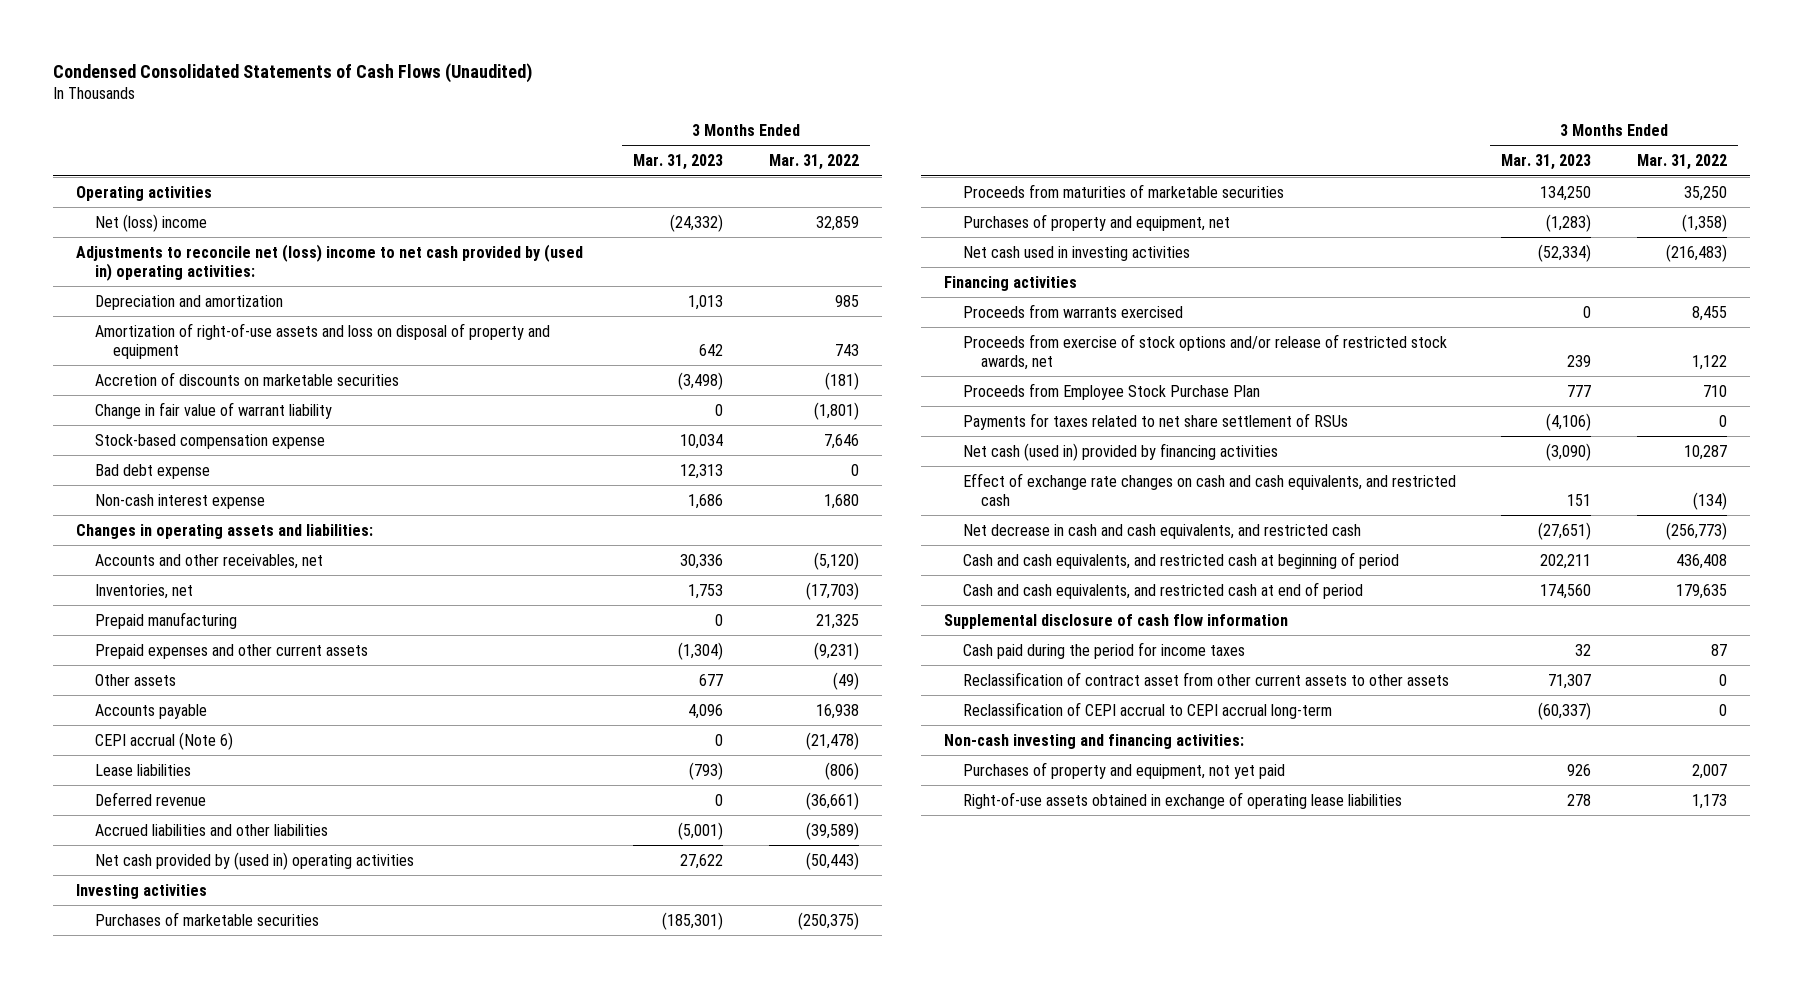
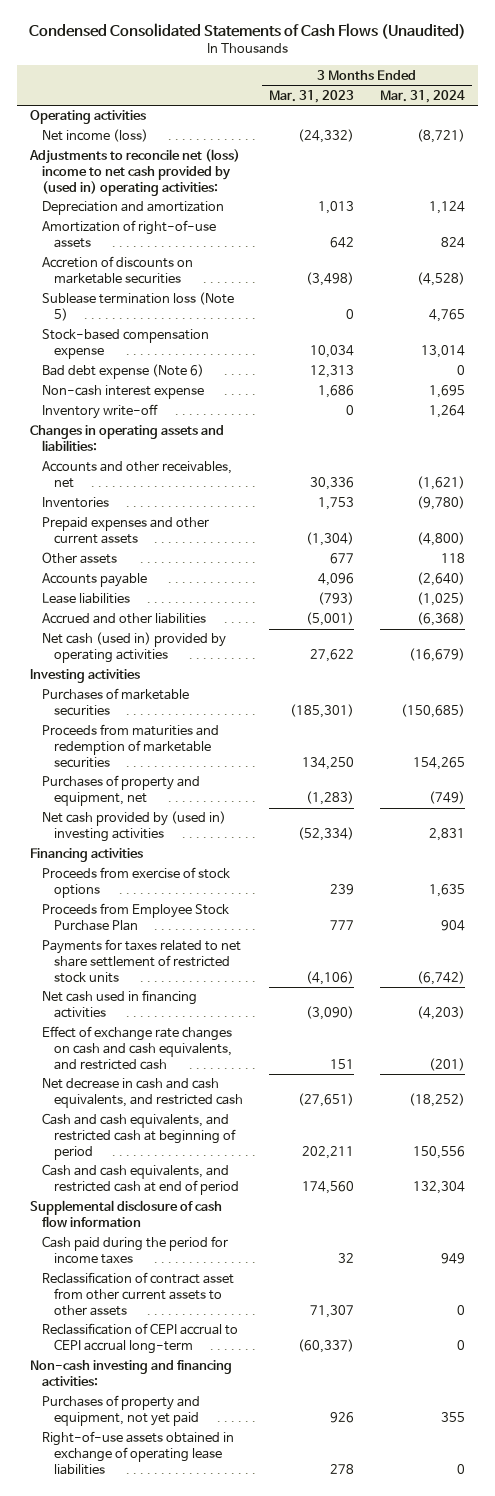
[768,154,859,171] Mar. 31, 2022 -> none
none -> [380,89,466,103] Mar. 31, 2024
[94,213,207,232] Net (loss) income -> [41,129,148,143] Net income (loss)
[94,322,550,359] Amortization of right-of-use assets and loss on disposal of property and equipment -> [41,220,216,249] Amortization of right-of-use assets
[94,401,332,419] Change in fair value of warrant liability -> none
none -> [41,292,234,322] Sublease termination loss (Note 5)
[94,463,210,479] Bad debt expense -> [41,364,204,380] Bad debt expense (Note 6)
none -> [41,404,158,420] Inventory write-off
[94,611,237,629] Prepaid manufacturing -> none
[94,583,193,599] Inventories, net -> [41,497,109,509] Inventories
[94,731,233,750] CEPI accrual (Note 6) -> none
[94,791,206,806] Deferred revenue -> none
[94,823,328,836] Accrued liabilities and other liabilities -> [41,613,206,625] Accrued and other liabilities
[94,851,414,870] Net cash provided by (used in) operating activities -> [41,632,226,664] Net cash (used in) provided by operating activities
[962,183,1284,198] Proceeds from maturities of marketable securities -> [41,724,219,768] Proceeds from maturities and redemption of marketable securities
[962,245,1190,261] Net cash used in investing activities -> [41,811,226,843] Net cash provided by (used in) investing activities
[962,303,1183,318] Proceeds from warrants exercised -> none
[962,333,1447,370] Proceeds from exercise of stock options and/or release of restricted stock awards, net -> [41,867,230,899] Proceeds from exercise of stock options
[962,412,1348,430] Payments for taxes related to net share settlement of RSUs -> [41,939,241,983] Payments for taxes related to net share settlement of restricted stock units
[962,442,1278,461] Net cash (used in) provided by financing activities -> [41,990,197,1019] Net cash used in financing activities

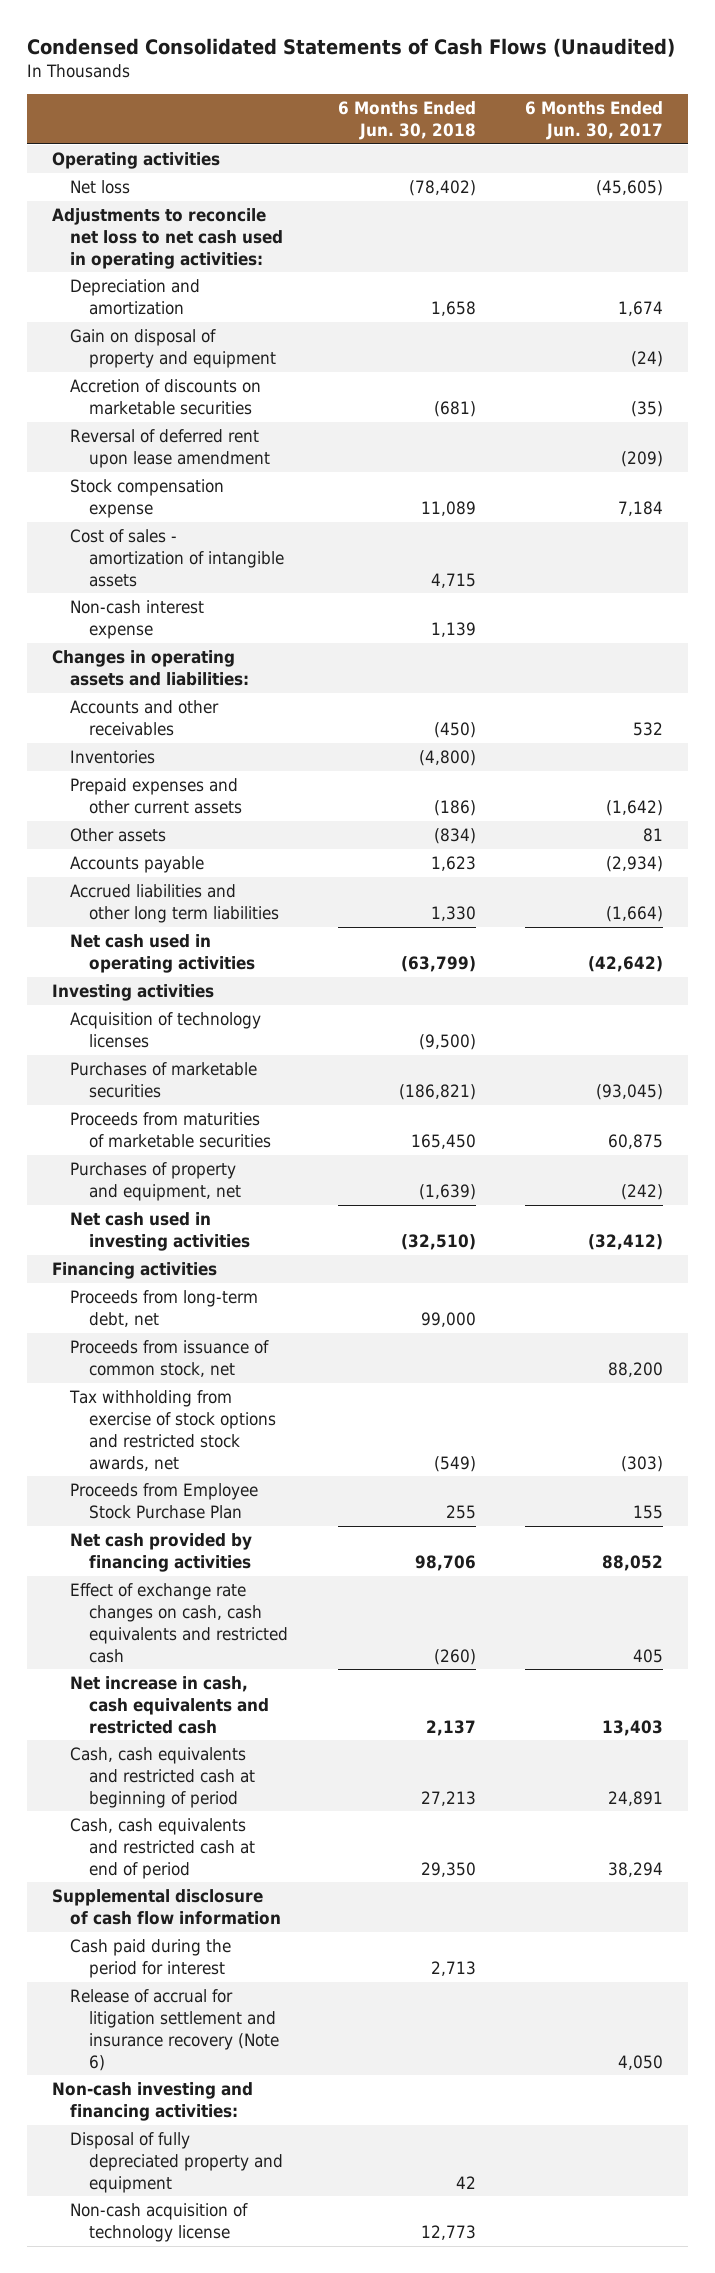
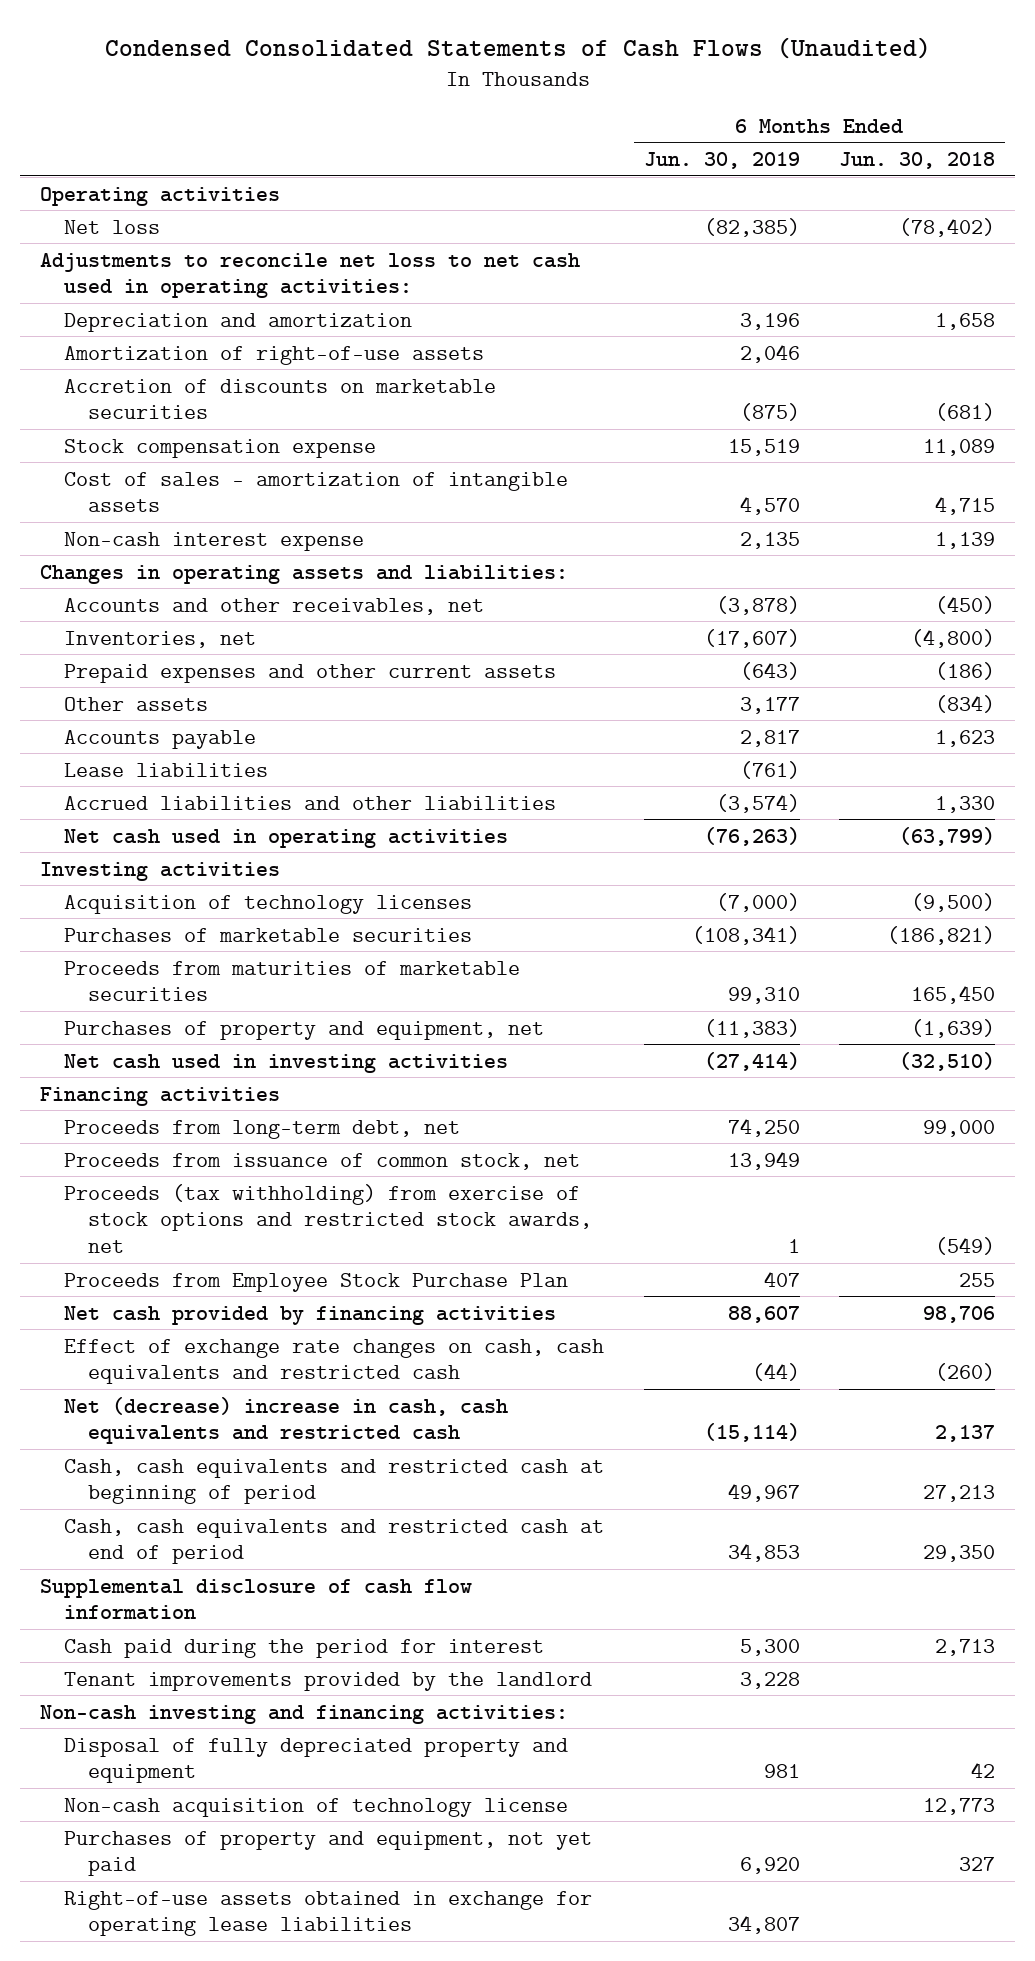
[525,101,664,141] 6 Months Ended Jun. 30, 2017 -> none
none -> [643,151,800,169] Jun. 30, 2019
[70,329,276,368] Gain on disposal of property and equipment -> none
none -> [63,345,484,365] Amortization of right-of-use assets
[70,429,270,468] Reversal of deferred rent upon lease amendment -> none
[70,700,220,736] Accounts and other receivables -> [63,597,484,615] Accounts and other receivables, net
[70,750,156,765] Inventories -> [63,630,256,648] Inventories, net
none -> [63,762,268,777] Lease liabilities
[70,884,279,923] Accrued liabilities and other long term liabilities -> [63,795,556,810] Accrued liabilities and other liabilities
[69,1390,276,1471] Tax withholding from exercise of stock options and restricted stock awards, net -> [63,1183,592,1254] Proceeds (tax withholding) from exercise of stock options and restricted stock awards, net
[70,1676,269,1734] Net increase in cash, cash equivalents and restricted cash -> [63,1396,508,1445] Net (decrease) increase in cash, cash equivalents and restricted cash
[70,1989,279,2071] Release of accrual for litigation settlement and insurance recovery (Note 6) -> none
none -> [63,1671,592,1691] Tenant improvements provided by the landlord
none -> [63,1830,592,1877] Purchases of property and equipment, not yet paid
none -> [63,1890,592,1937] Right-of-use assets obtained in exchange for operating lease liabilities

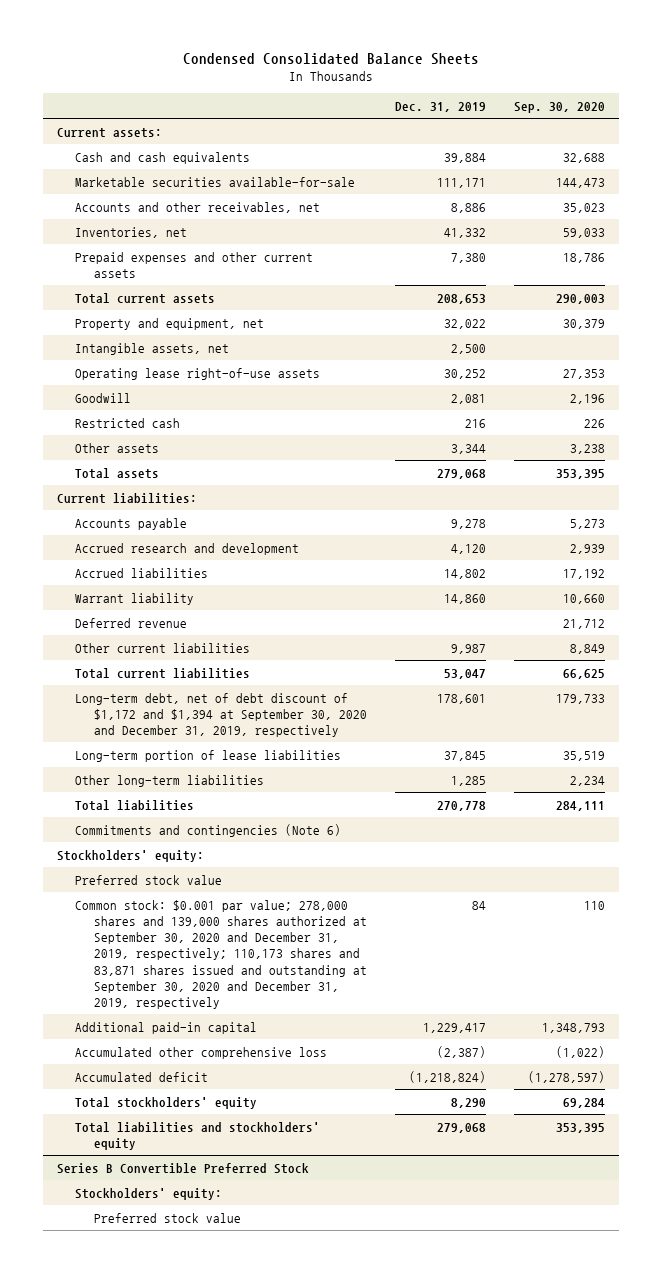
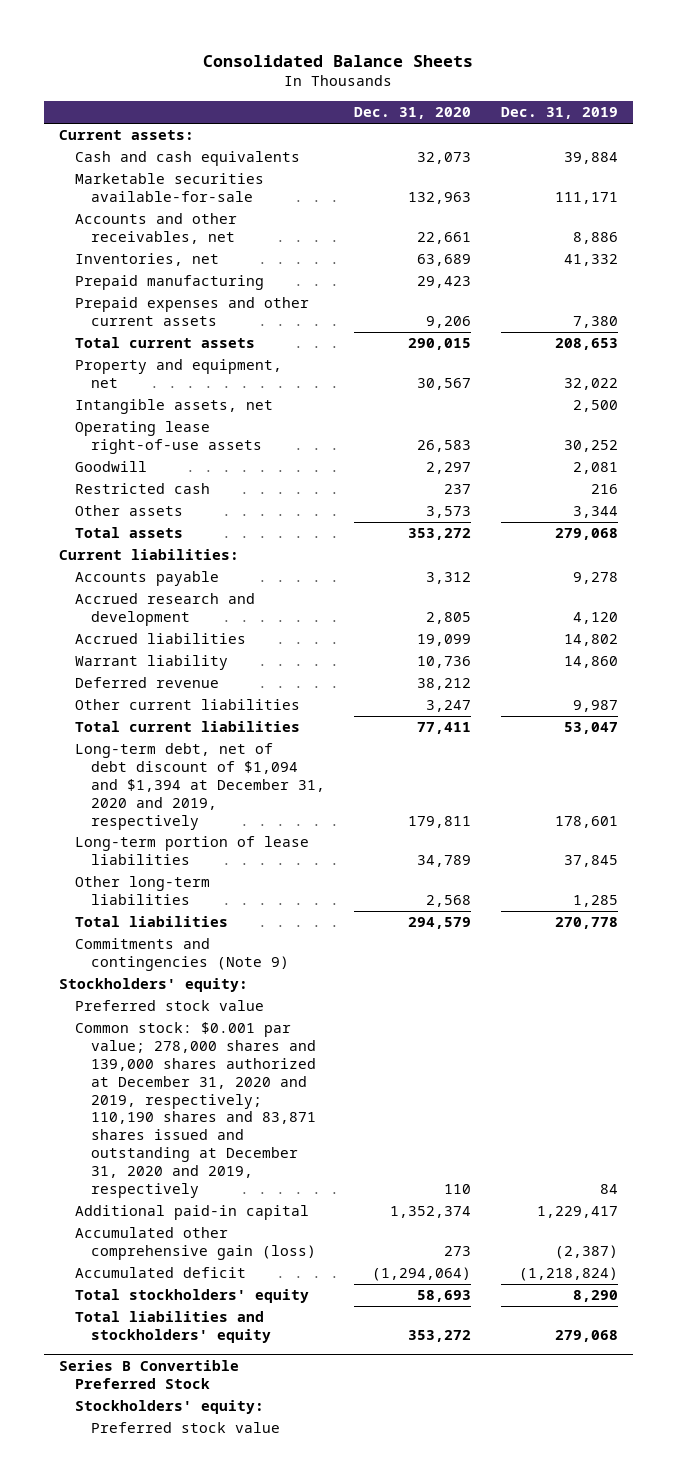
[183,52,480,65] Condensed Consolidated Balance Sheets -> [203,54,474,67] Consolidated Balance Sheets
[514,101,606,113] Sep. 30, 2020 -> none
none -> [354,107,472,120] Dec. 31, 2020
none -> [74,275,264,291] Prepaid manufacturing
[75,692,368,738] Long-term debt, net of debt discount of $1,172 and $1,394 at September 30, 2020 and December 31, 2019, respectively -> [74,743,325,830] Long-term debt, net of debt discount of $1,094 and $1,394 at December 31, 2020 and 2019, respectively
[75,823,342,837] Commitments and contingencies (Note 6) -> [74,938,289,972] Commitments and contingencies (Note 9)
[75,899,368,1009] Common stock: $0.001 par value; 278,000 shares and 139,000 shares authorized at September 30, 2020 and December 31, 2019, respectively; 110,173 shares and 83,871 shares issued and outstanding at September 30, 2020 and December 31, 2019, respectively -> [74,1022,316,1198] Common stock: $0.001 par value; 278,000 shares and 139,000 shares authorized at December 31, 2020 and 2019, respectively; 110,190 shares and 83,871 shares issued and outstanding at December 31, 2020 and 2019, respectively
[75,1046,328,1059] Accumulated other comprehensive loss -> [74,1227,316,1261] Accumulated other comprehensive gain (loss)

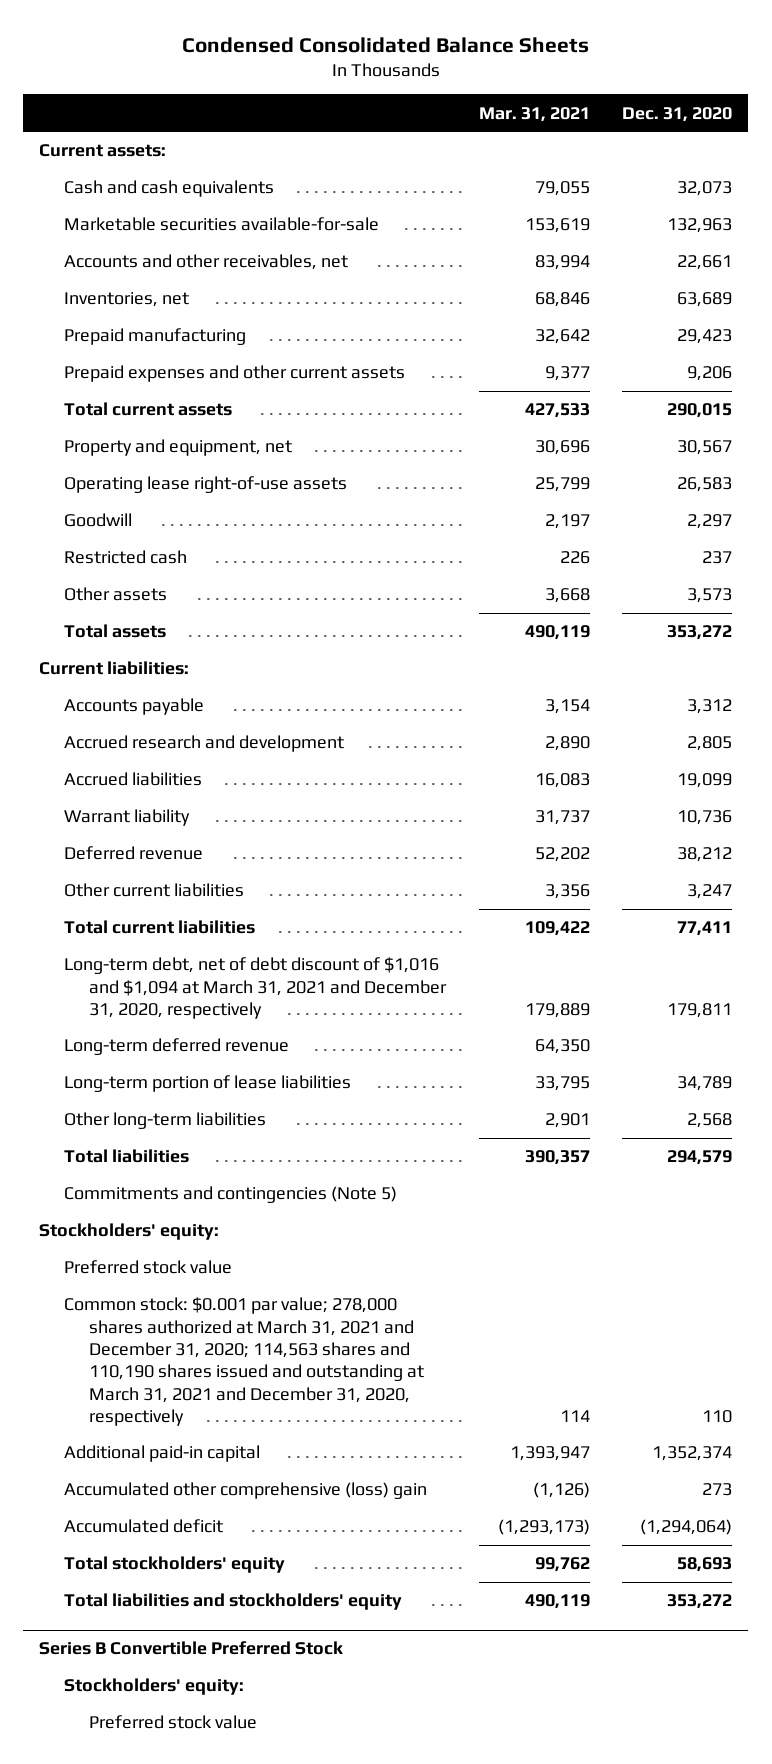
[203,54,474,67] Consolidated Balance Sheets -> [181,36,589,53] Condensed Consolidated Balance Sheets
[500,107,618,120] Dec. 31, 2019 -> none
none -> [478,106,590,122] Mar. 31, 2021
[74,399,273,415] Intangible assets, net -> none
[74,743,325,830] Long-term debt, net of debt discount of $1,094 and $1,394 at December 31, 2020 and 2019, respectively -> [64,957,448,1019] Long-term debt, net of debt discount of $1,016 and $1,094 at March 31, 2021 and December 31, 2020, respectively
none -> [64,1038,290,1056] Long-term deferred revenue
[74,938,289,972] Commitments and contingencies (Note 9) -> [64,1186,398,1204] Commitments and contingencies (Note 5)
[74,1022,316,1198] Common stock: $0.001 par value; 278,000 shares and 139,000 shares authorized at December 31, 2020 and 2019, respectively; 110,190 shares and 83,871 shares issued and outstanding at December 31, 2020 and 2019, respectively -> [64,1297,425,1426] Common stock: $0.001 par value; 278,000 shares authorized at March 31, 2021 and December 31, 2020; 114,563 shares and 110,190 shares issued and outstanding at March 31, 2021 and December 31, 2020, respectively
[74,1227,316,1261] Accumulated other comprehensive gain (loss) -> [64,1482,428,1500] Accumulated other comprehensive (loss) gain

